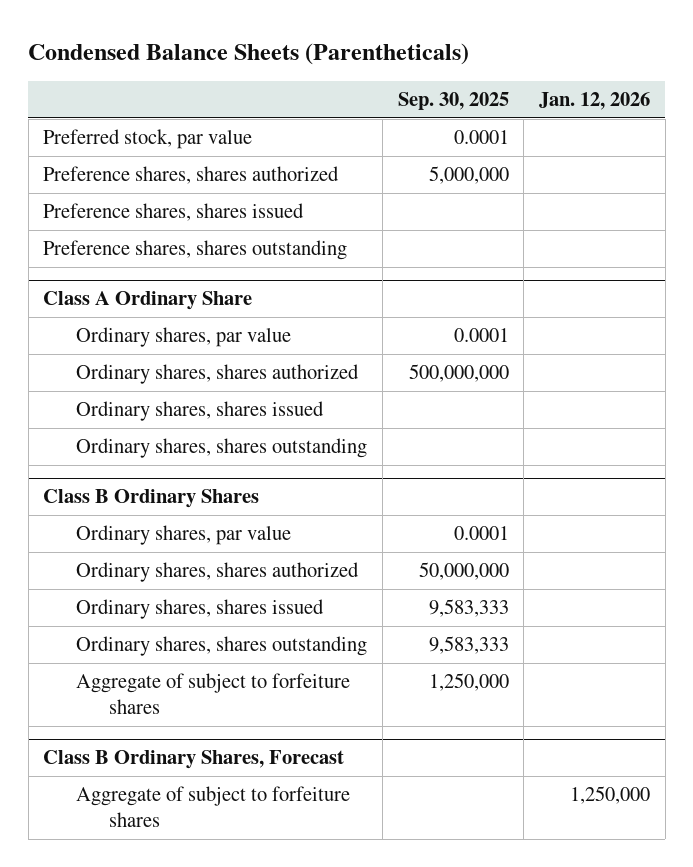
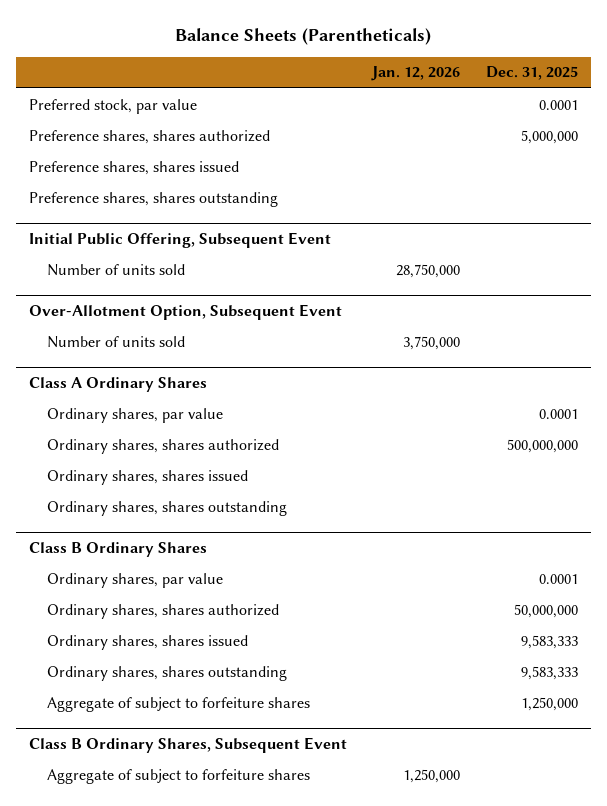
[28,43,470,66] Condensed Balance Sheets (Parentheticals) -> [175,27,432,45] Balance Sheets (Parentheticals)
[397,92,509,111] Sep. 30, 2025 -> none
none -> [485,66,578,81] Dec. 31, 2025
none -> [28,231,331,248] Initial Public Offering, Subsequent Event
none -> [46,263,185,276] Number of units sold
none -> [28,303,342,320] Over-Allotment Option, Subsequent Event
none -> [46,335,185,348] Number of units sold
[43,291,253,311] Class A Ordinary Share -> [28,376,207,392] Class A Ordinary Shares
[43,750,345,770] Class B Ordinary Shares, Forecast -> [28,736,347,753] Class B Ordinary Shares, Subsequent Event

